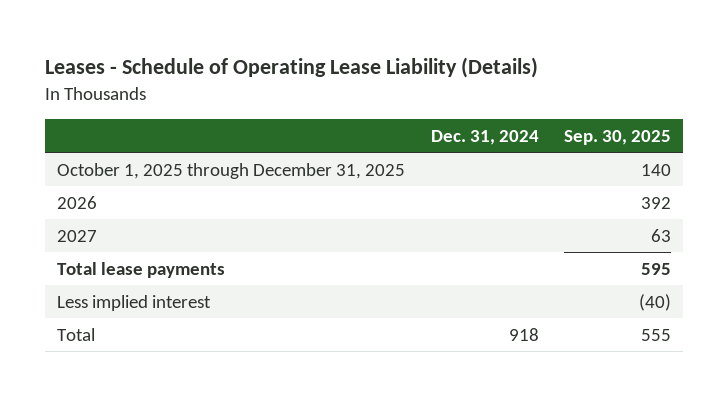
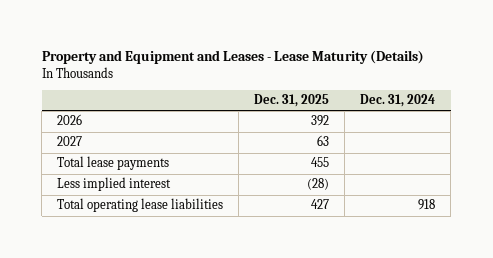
[44,57,538,79] Leases - Schedule of Operating Lease Liability (Details) -> [41,50,424,65] Property and Equipment and Leases - Lease Maturity (Details)
[563,129,671,145] Sep. 30, 2025 -> none
none -> [254,94,330,108] Dec. 31, 2025
[57,162,406,179] October 1, 2025 through December 31, 2025 -> none
[57,327,96,341] Total -> [57,198,224,213] Total operating lease liabilities

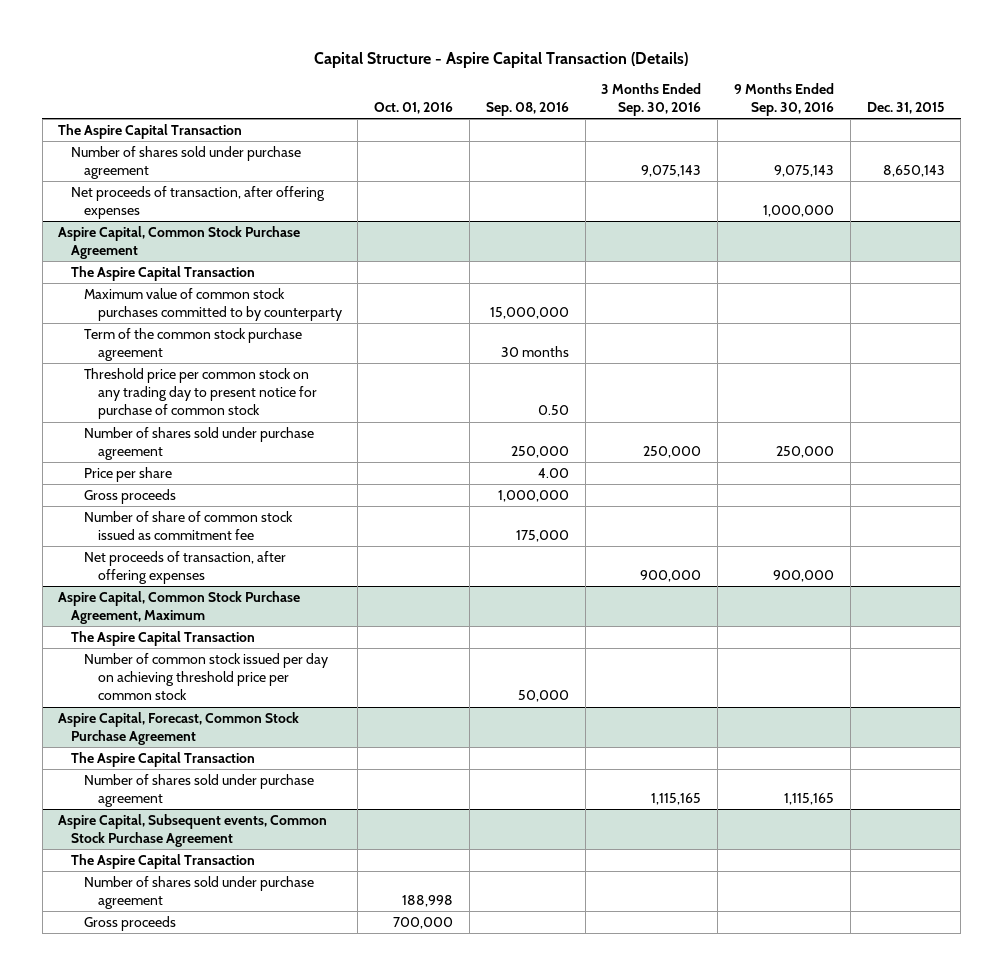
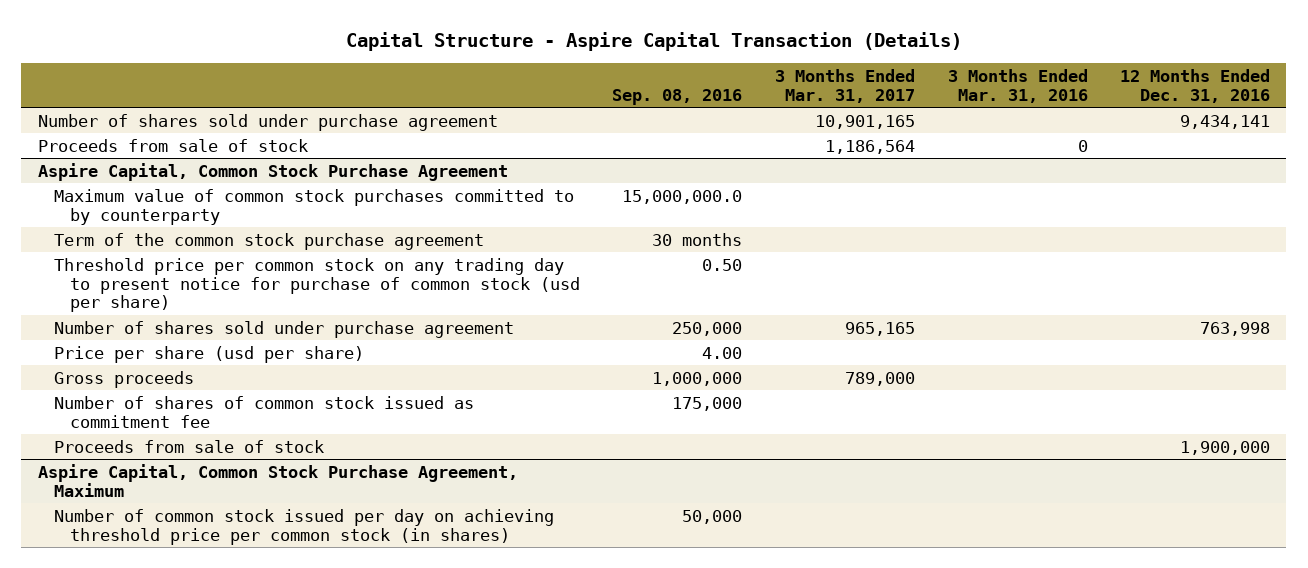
[374,102,454,115] Oct. 01, 2016 -> none
[601,82,702,117] 3 Months Ended Sep. 30, 2016 -> none
[734,82,835,117] 9 Months Ended Sep. 30, 2016 -> none
[866,102,945,115] Dec. 31, 2015 -> none
none -> [774,68,915,103] 3 Months Ended Mar. 31, 2017
none -> [947,68,1088,103] 3 Months Ended Mar. 31, 2016
none -> [1120,68,1271,103] 12 Months Ended Dec. 31, 2016
[58,124,243,140] The Aspire Capital Transaction -> none
[71,186,326,220] Net proceeds of transaction, after offering expenses -> [37,138,308,152] Proceeds from sale of stock
[71,266,256,282] The Aspire Capital Transaction -> none
[489,307,569,320] 15,000,000 -> [622,189,743,204] 15,000,000.0
[84,368,317,420] Threshold price per common stock on any trading day to present notice for purchase of common stock -> [53,257,580,313] Threshold price per common stock on any trading day to present notice for purchase of common stock (usd per share)
[84,467,173,483] Price per share -> [53,345,364,363] Price per share (usd per share)
[84,511,294,541] Number of share of common stock issued as commitment fee -> [53,395,474,428] Number of shares of common stock issued as commitment fee
[84,551,287,585] Net proceeds of transaction, after offering expenses -> [53,439,324,453] Proceeds from sale of stock
[71,631,256,647] The Aspire Capital Transaction -> none
[58,712,300,746] Aspire Capital, Forecast, Common Stock Purchase Agreement -> none
[71,752,256,768] The Aspire Capital Transaction -> none
[84,774,315,808] Number of shares sold under purchase agreement -> none
[58,814,328,848] Aspire Capital, Subsequent events, Common Stock Purchase Agreement -> none
[71,854,256,870] The Aspire Capital Transaction -> none
[84,876,315,910] Number of shares sold under purchase agreement -> none
[84,916,177,932] Gross proceeds -> none
[84,653,329,701] Number of common stock issued per day on achieving threshold price per common stock -> [53,508,554,545] Number of common stock issued per day on achieving threshold price per common stock (in shares)

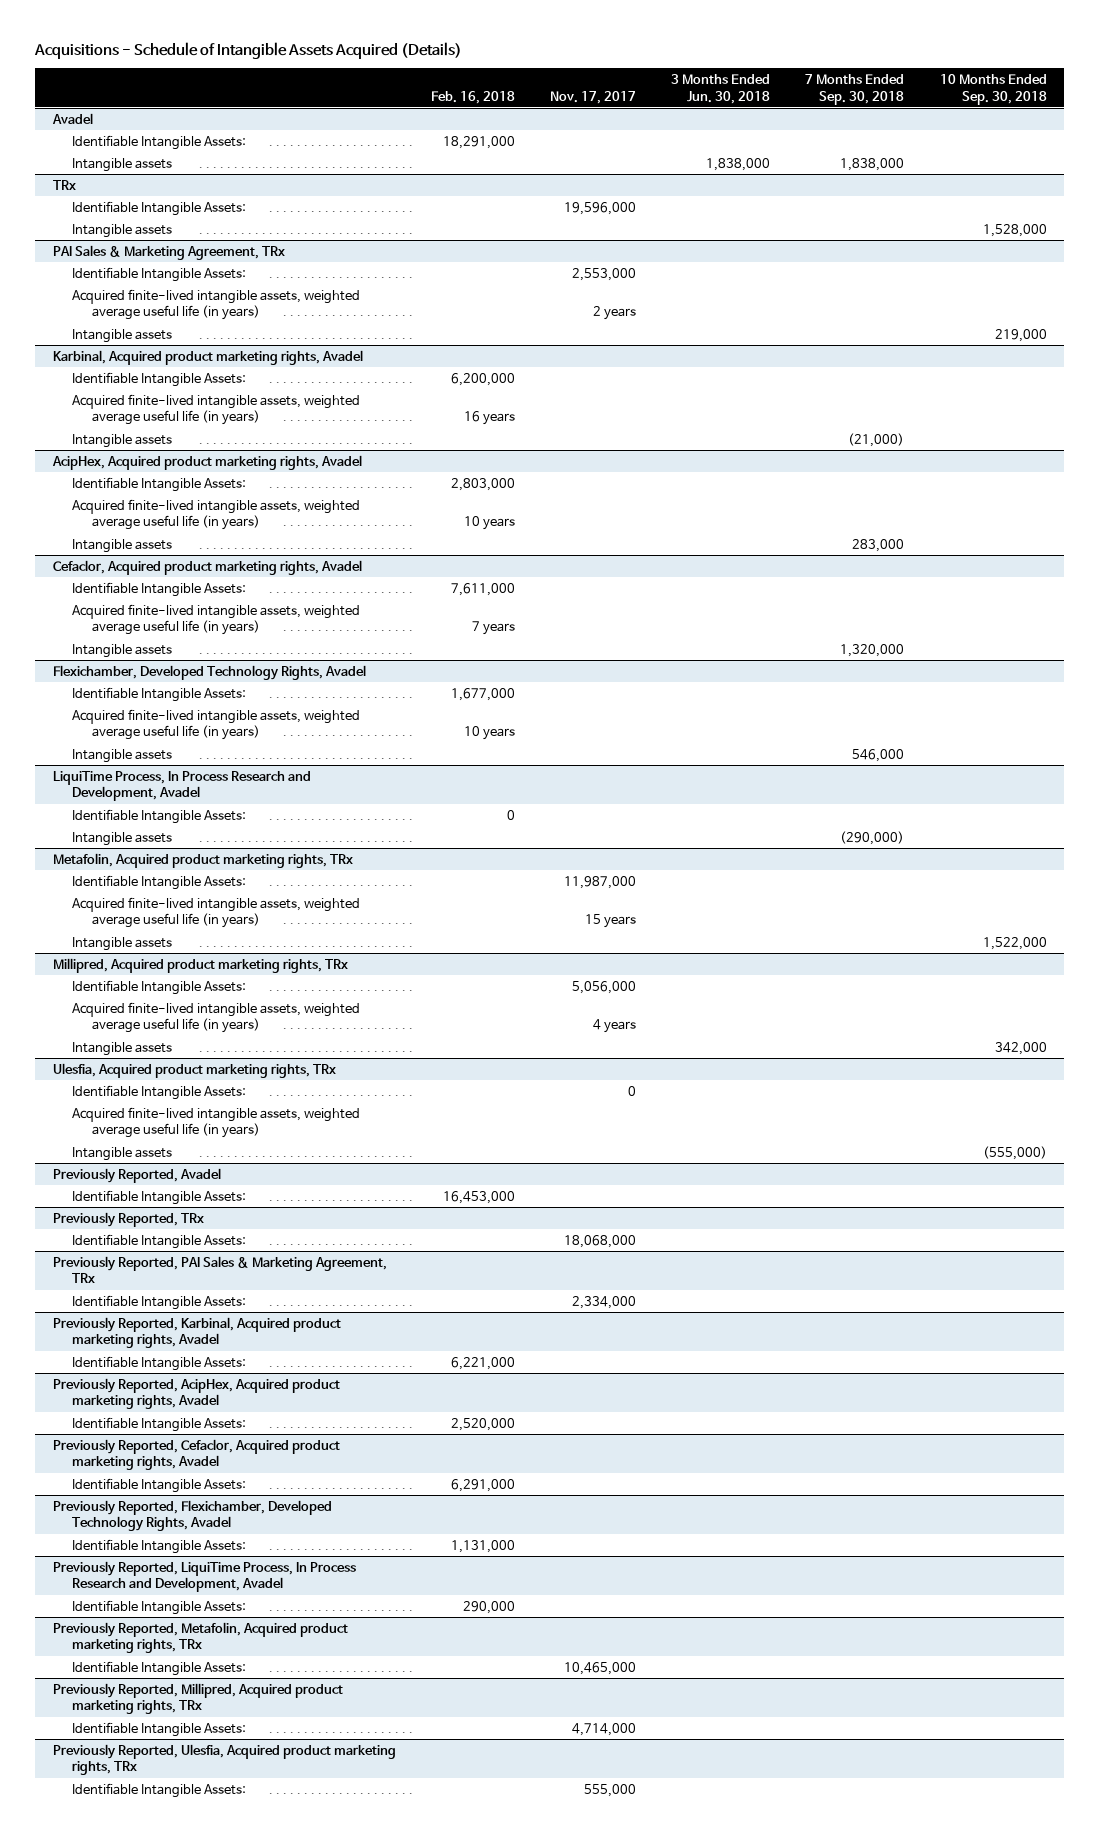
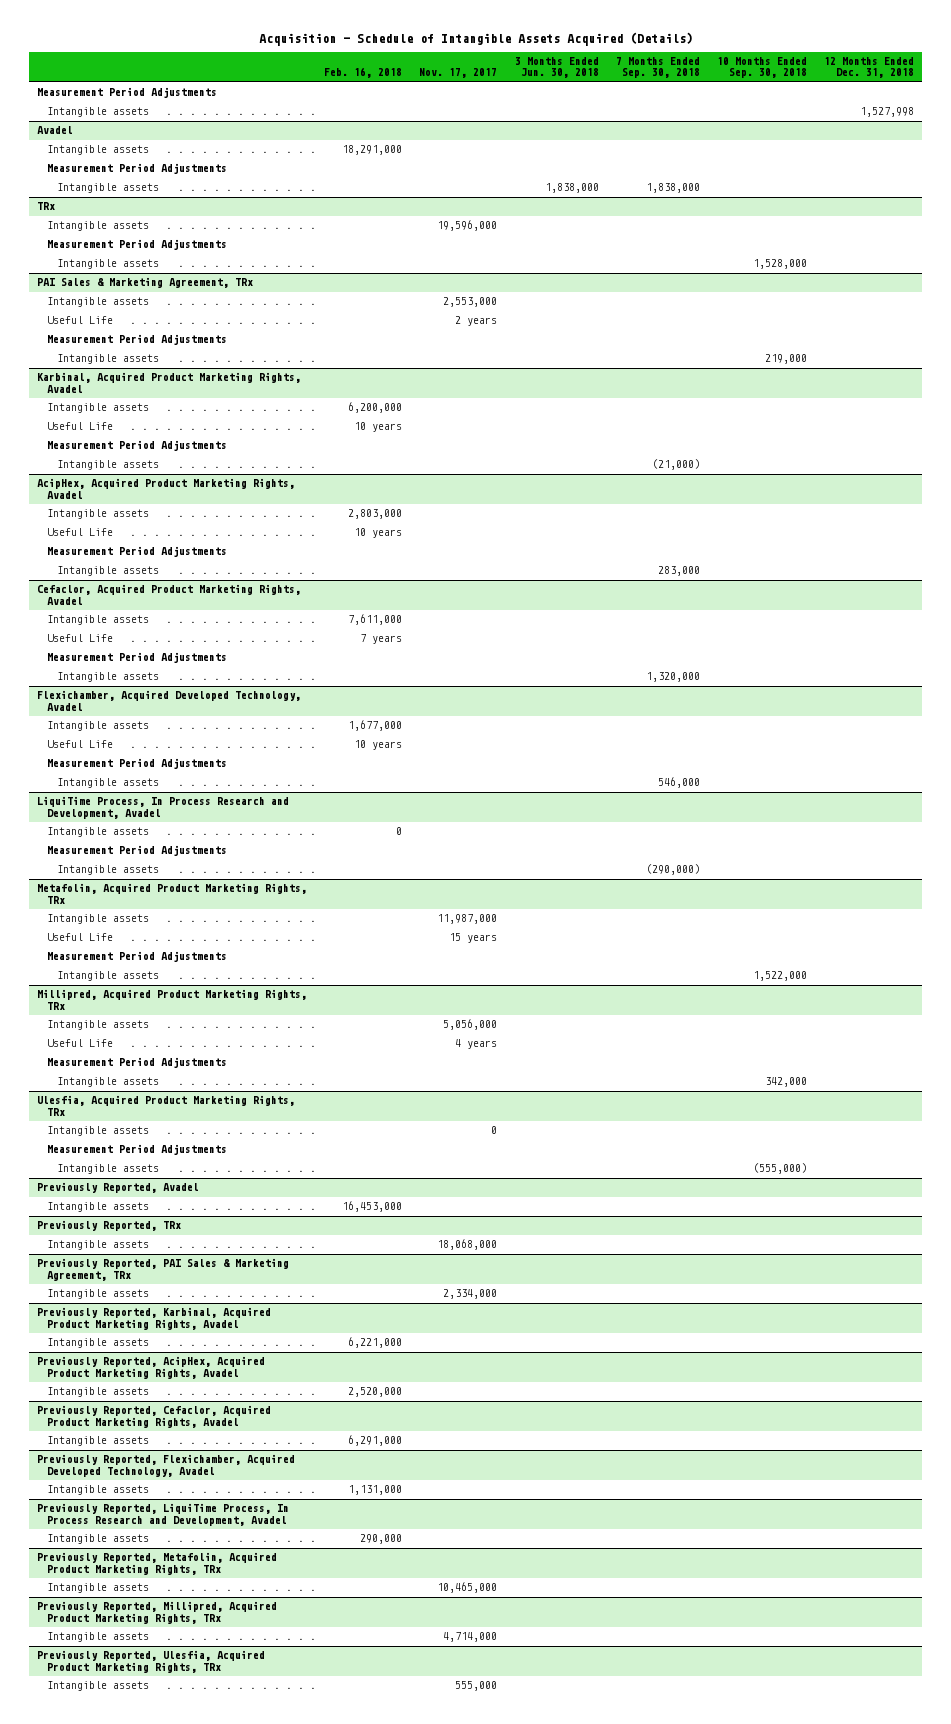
[34,42,463,60] Acquisitions - Schedule of Intangible Assets Acquired (Details) -> [258,31,693,46] Acquisition - Schedule of Intangible Assets Acquired (Details)
none -> [823,57,914,79] 12 Months Ended Dec. 31, 2018
none -> [37,87,218,99] Measurement Period Adjustments
none -> [47,107,150,118] Intangible assets
[72,134,247,150] Identifiable Intangible Assets: -> [47,145,150,156] Intangible assets
none -> [47,163,228,175] Measurement Period Adjustments
[72,200,247,216] Identifiable Intangible Assets: -> [47,221,150,232] Intangible assets
none -> [47,239,228,251] Measurement Period Adjustments
[72,266,247,282] Identifiable Intangible Assets: -> [47,297,150,308] Intangible assets
[72,288,361,321] Acquired finite-lived intangible assets, weighted average useful life (in years) -> [47,316,114,325] Useful Life
none -> [47,334,228,346] Measurement Period Adjustments
[72,393,361,426] Acquired finite-lived intangible assets, weighted average useful life (in years) -> none
[52,349,363,365] Karbinal, Acquired product marketing rights, Avadel -> [37,372,302,393] Karbinal, Acquired Product Marketing Rights, Avadel
[72,371,247,387] Identifiable Intangible Assets: -> [47,403,150,414] Intangible assets
none -> [47,422,114,431] Useful Life
none -> [47,440,228,452] Measurement Period Adjustments
[51,454,362,470] AcipHex, Acquired product marketing rights, Avadel -> [37,478,296,499] AcipHex, Acquired Product Marketing Rights, Avadel
[72,476,247,492] Identifiable Intangible Assets: -> [47,509,150,520] Intangible assets
[72,498,361,531] Acquired finite-lived intangible assets, weighted average useful life (in years) -> [47,528,114,537] Useful Life
none -> [47,546,228,558] Measurement Period Adjustments
[52,559,362,575] Cefaclor, Acquired product marketing rights, Avadel -> [37,584,302,605] Cefaclor, Acquired Product Marketing Rights, Avadel
[72,581,247,597] Identifiable Intangible Assets: -> [47,615,150,626] Intangible assets
[72,603,361,636] Acquired finite-lived intangible assets, weighted average useful life (in years) -> [47,634,114,643] Useful Life
none -> [47,652,228,664] Measurement Period Adjustments
[52,664,366,680] Flexichamber, Developed Technology Rights, Avadel -> [37,690,302,711] Flexichamber, Acquired Developed Technology, Avadel
[72,686,247,702] Identifiable Intangible Assets: -> [47,721,150,732] Intangible assets
[72,708,361,741] Acquired finite-lived intangible assets, weighted average useful life (in years) -> [47,740,114,749] Useful Life
none -> [47,758,228,770] Measurement Period Adjustments
[72,808,247,824] Identifiable Intangible Assets: -> [47,827,150,838] Intangible assets
none -> [47,845,228,857] Measurement Period Adjustments
[52,852,353,868] Metafolin, Acquired product marketing rights, TRx -> [37,883,308,904] Metafolin, Acquired Product Marketing Rights, TRx
[72,874,247,890] Identifiable Intangible Assets: -> [47,914,150,925] Intangible assets
[72,896,361,929] Acquired finite-lived intangible assets, weighted average useful life (in years) -> [47,933,114,942] Useful Life
none -> [47,951,228,963] Measurement Period Adjustments
[52,957,348,973] Millipred, Acquired product marketing rights, TRx -> [37,989,308,1010] Millipred, Acquired Product Marketing Rights, TRx
[72,979,247,995] Identifiable Intangible Assets: -> [47,1020,150,1031] Intangible assets
[72,1001,361,1034] Acquired finite-lived intangible assets, weighted average useful life (in years) -> [47,1039,114,1048] Useful Life
none -> [47,1057,228,1069] Measurement Period Adjustments
[72,1106,361,1139] Acquired finite-lived intangible assets, weighted average useful life (in years) -> none
[52,1062,336,1078] Ulesfia, Acquired product marketing rights, TRx -> [37,1095,296,1116] Ulesfia, Acquired Product Marketing Rights, TRx
[72,1084,247,1100] Identifiable Intangible Assets: -> [47,1126,150,1137] Intangible assets
none -> [47,1144,228,1156] Measurement Period Adjustments
[72,1189,247,1205] Identifiable Intangible Assets: -> [47,1202,150,1213] Intangible assets
[72,1233,247,1249] Identifiable Intangible Assets: -> [47,1240,150,1251] Intangible assets
[72,1294,247,1310] Identifiable Intangible Assets: -> [47,1289,150,1300] Intangible assets
[52,1316,341,1349] Previously Reported, Karbinal, Acquired product marketing rights, Avadel -> [37,1307,272,1330] Previously Reported, Karbinal, Acquired Product Marketing Rights, Avadel
[72,1355,247,1371] Identifiable Intangible Assets: -> [47,1338,150,1349] Intangible assets
[52,1377,340,1410] Previously Reported, AcipHex, Acquired product marketing rights, Avadel -> [37,1356,266,1379] Previously Reported, AcipHex, Acquired Product Marketing Rights, Avadel
[72,1416,247,1432] Identifiable Intangible Assets: -> [47,1387,150,1398] Intangible assets
[52,1438,340,1471] Previously Reported, Cefaclor, Acquired product marketing rights, Avadel -> [37,1405,272,1428] Previously Reported, Cefaclor, Acquired Product Marketing Rights, Avadel
[72,1477,247,1493] Identifiable Intangible Assets: -> [47,1436,150,1447] Intangible assets
[52,1499,332,1532] Previously Reported, Flexichamber, Developed Technology Rights, Avadel -> [37,1454,296,1477] Previously Reported, Flexichamber, Acquired Developed Technology, Avadel
[72,1538,247,1554] Identifiable Intangible Assets: -> [47,1485,150,1496] Intangible assets
[72,1599,247,1615] Identifiable Intangible Assets: -> [47,1534,150,1545] Intangible assets
[52,1621,348,1654] Previously Reported, Metafolin, Acquired product marketing rights, TRx -> [37,1552,278,1575] Previously Reported, Metafolin, Acquired Product Marketing Rights, TRx
[72,1660,247,1676] Identifiable Intangible Assets: -> [47,1583,150,1594] Intangible assets
[52,1682,343,1715] Previously Reported, Millipred, Acquired product marketing rights, TRx -> [37,1601,278,1624] Previously Reported, Millipred, Acquired Product Marketing Rights, TRx
[72,1721,247,1737] Identifiable Intangible Assets: -> [47,1632,150,1643] Intangible assets
[52,1743,396,1776] Previously Reported, Ulesfia, Acquired product marketing rights, TRx -> [37,1650,266,1673] Previously Reported, Ulesfia, Acquired Product Marketing Rights, TRx
[72,1782,247,1798] Identifiable Intangible Assets: -> [47,1681,150,1692] Intangible assets

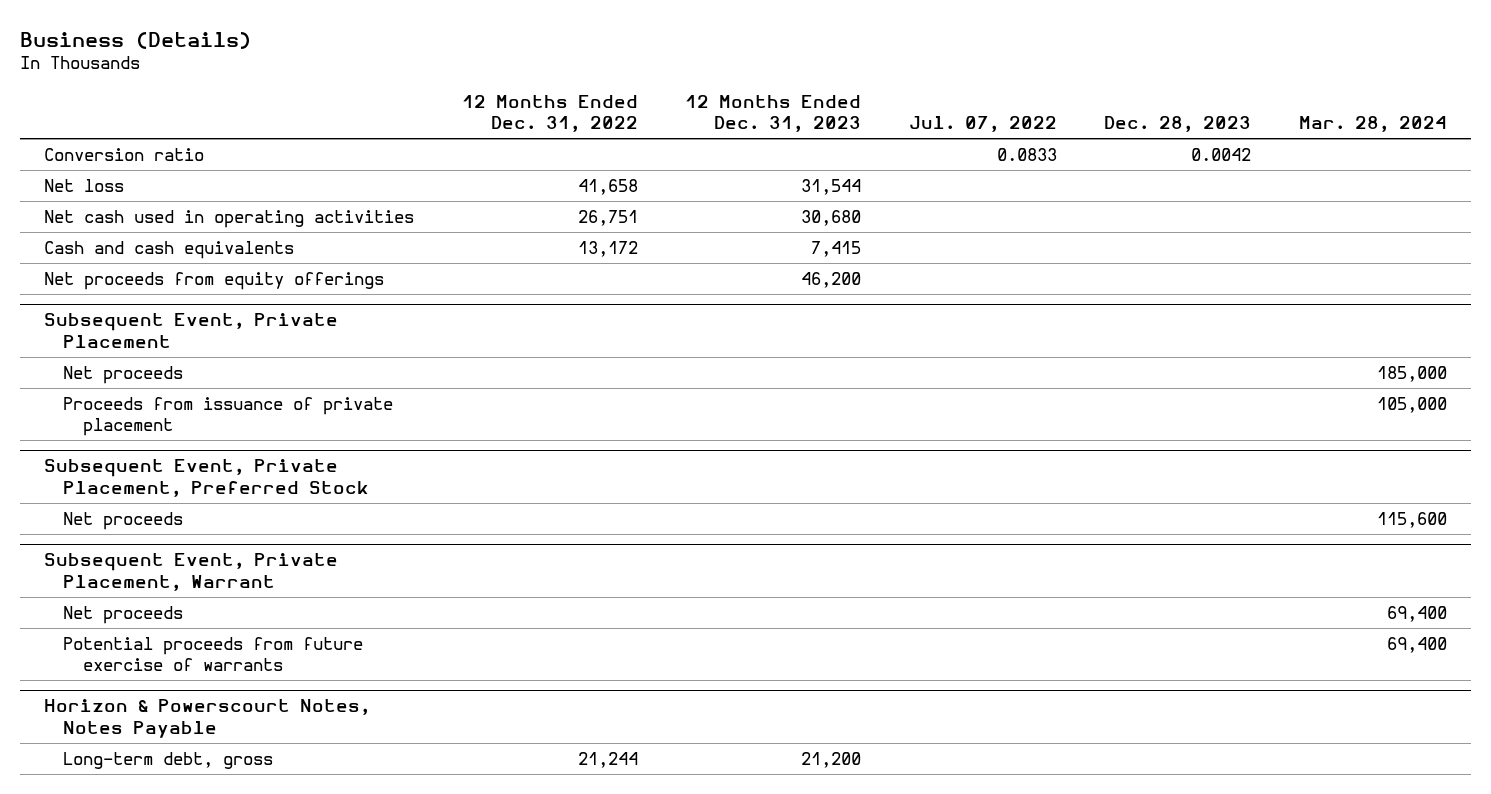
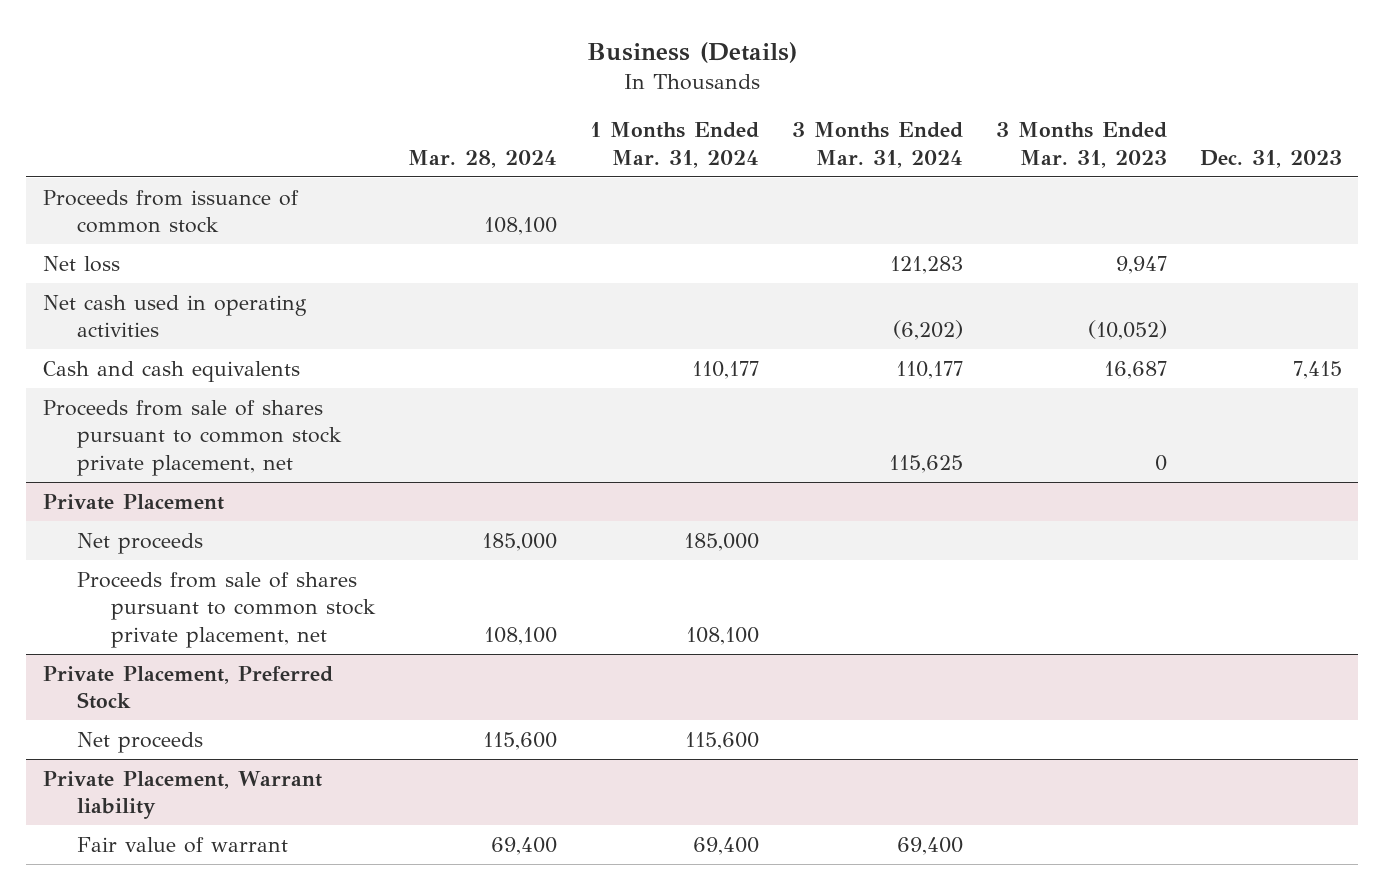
[461,94,638,133] 12 Months Ended Dec. 31, 2022 -> none
[685,94,862,133] 12 Months Ended Dec. 31, 2023 -> none
[908,116,1057,133] Jul. 07, 2022 -> none
[1104,116,1252,133] Dec. 28, 2023 -> none
none -> [590,122,760,168] 1 Months Ended Mar. 31, 2024
none -> [792,122,964,168] 3 Months Ended Mar. 31, 2024
none -> [996,122,1168,168] 3 Months Ended Mar. 31, 2023
none -> [1199,149,1342,168] Dec. 31, 2023
[44,147,205,161] Conversion ratio -> none
none -> [42,189,299,234] Proceeds from issuance of common stock
[44,271,385,290] Net proceeds from equity offerings -> none
none -> [42,399,342,477] Proceeds from sale of shares pursuant to common stock private placement, net
[44,313,339,348] Subsequent Event, Private Placement -> [42,493,224,510] Private Placement
[63,396,394,437] Proceeds from issuance of private placement -> [76,571,377,649] Proceeds from sale of shares pursuant to common stock private placement, net
[1376,396,1447,413] 105,000 -> [484,627,558,646] 108,100
[44,459,370,497] Subsequent Event, Private Placement, Preferred Stock -> [42,665,333,710] Private Placement, Preferred Stock
[63,605,184,624] Net proceeds -> none
[44,699,371,738] Horizon & Powerscourt Notes, Notes Payable -> none
[63,751,274,769] Long-term debt, gross -> none
[44,553,339,591] Subsequent Event, Private Placement, Warrant -> [42,770,322,820] Private Placement, Warrant liability
[63,636,364,672] Potential proceeds from future exercise of warrants -> [76,836,288,853] Fair value of warrant

